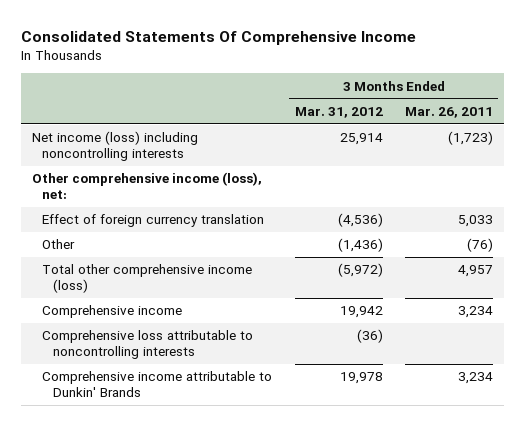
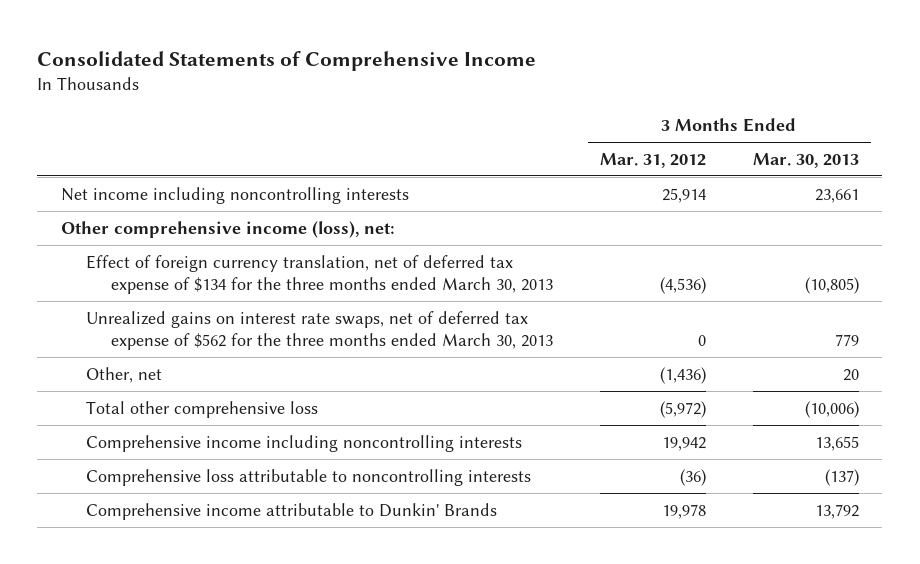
[20,30,416,45] Consolidated Statements Of Comprehensive Income -> [37,50,537,71] Consolidated Statements of Comprehensive Income
[404,106,493,118] Mar. 26, 2011 -> none
none -> [752,152,859,168] Mar. 30, 2013
[31,131,198,161] Net income (loss) including noncontrolling interests -> [60,186,409,204] Net income including noncontrolling interests
[42,214,265,228] Effect of foreign currency translation -> [85,254,553,294] Effect of foreign currency translation, net of deferred tax expense of $134 for the three months ended March 30, 2013
none -> [85,310,553,350] Unrealized gains on interest rate swaps, net of deferred tax expense of $562 for the three months ended March 30, 2013
[42,239,76,250] Other -> [85,366,162,383] Other, net
[42,264,253,293] Total other comprehensive income (loss) -> [85,400,318,418] Total other comprehensive loss
[42,305,183,319] Comprehensive income -> [85,434,522,452] Comprehensive income including noncontrolling interests

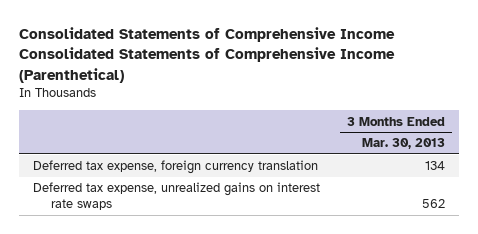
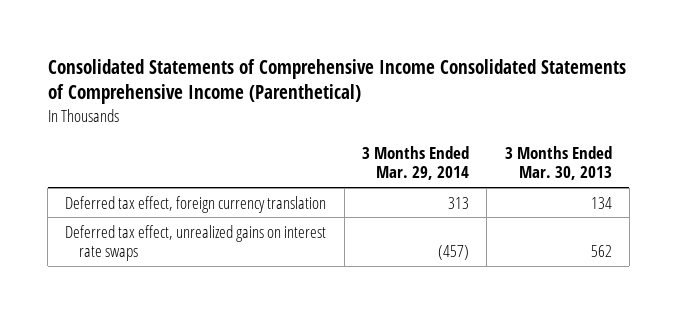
none -> [362,145,470,181] 3 Months Ended Mar. 29, 2014
[32,160,318,175] Deferred tax expense, foreign currency translation -> [65,195,327,213] Deferred tax effect, foreign currency translation
[32,182,320,211] Deferred tax expense, unrealized gains on interest rate swaps -> [65,224,327,261] Deferred tax effect, unrealized gains on interest rate swaps

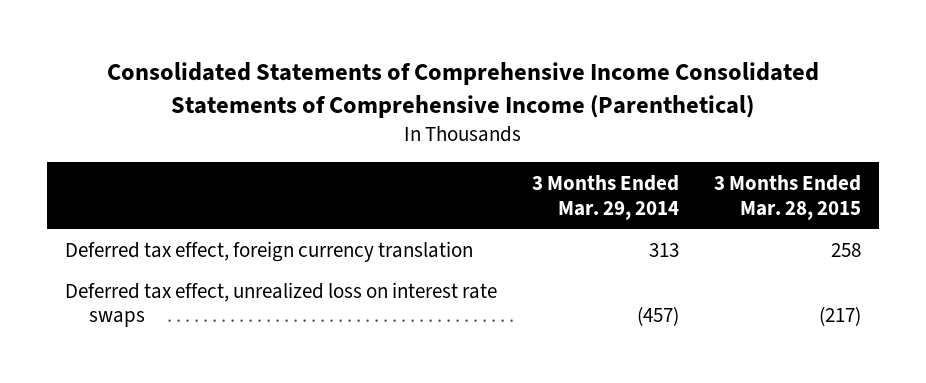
[504,145,612,181] 3 Months Ended Mar. 30, 2013 -> none
none -> [714,174,862,220] 3 Months Ended Mar. 28, 2015
[65,224,327,261] Deferred tax effect, unrealized gains on interest rate swaps -> [64,281,497,328] Deferred tax effect, unrealized loss on interest rate swaps

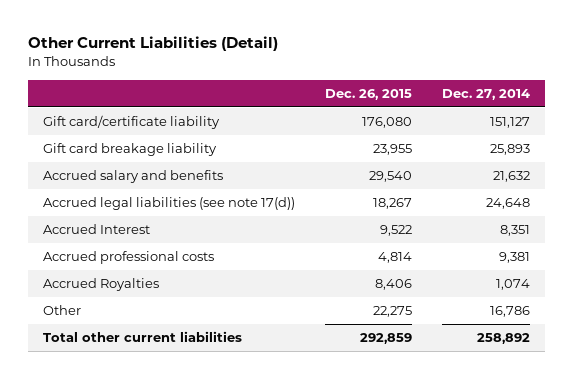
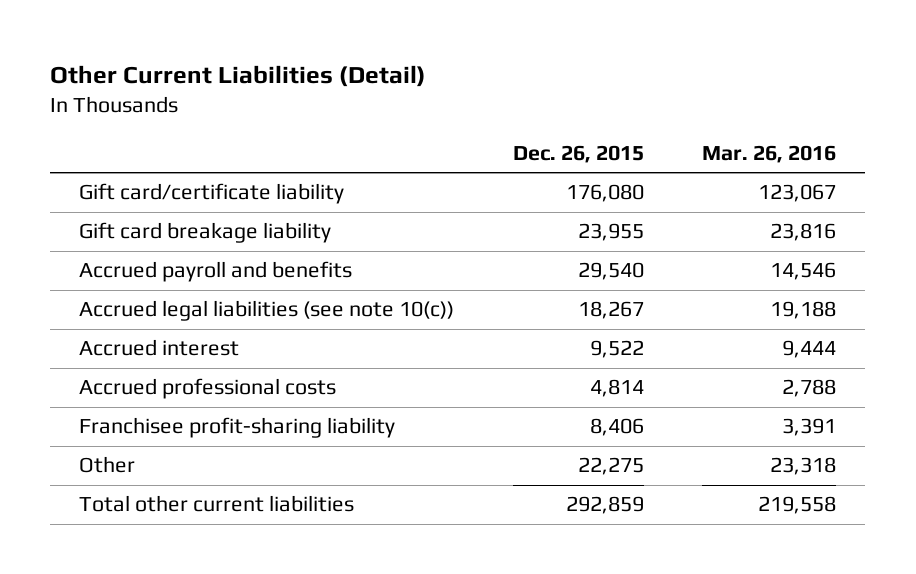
[441,88,530,100] Dec. 27, 2014 -> none
none -> [702,144,837,163] Mar. 26, 2016
[42,170,223,184] Accrued salary and benefits -> [79,261,353,283] Accrued payroll and benefits
[42,197,295,211] Accrued legal liabilities (see note 17(d)) -> [79,300,455,322] Accrued legal liabilities (see note 10(c))
[42,224,150,235] Accrued Interest -> [79,339,240,357] Accrued interest
[42,278,159,292] Accrued Royalties -> [79,417,396,439] Franchisee profit-sharing liability

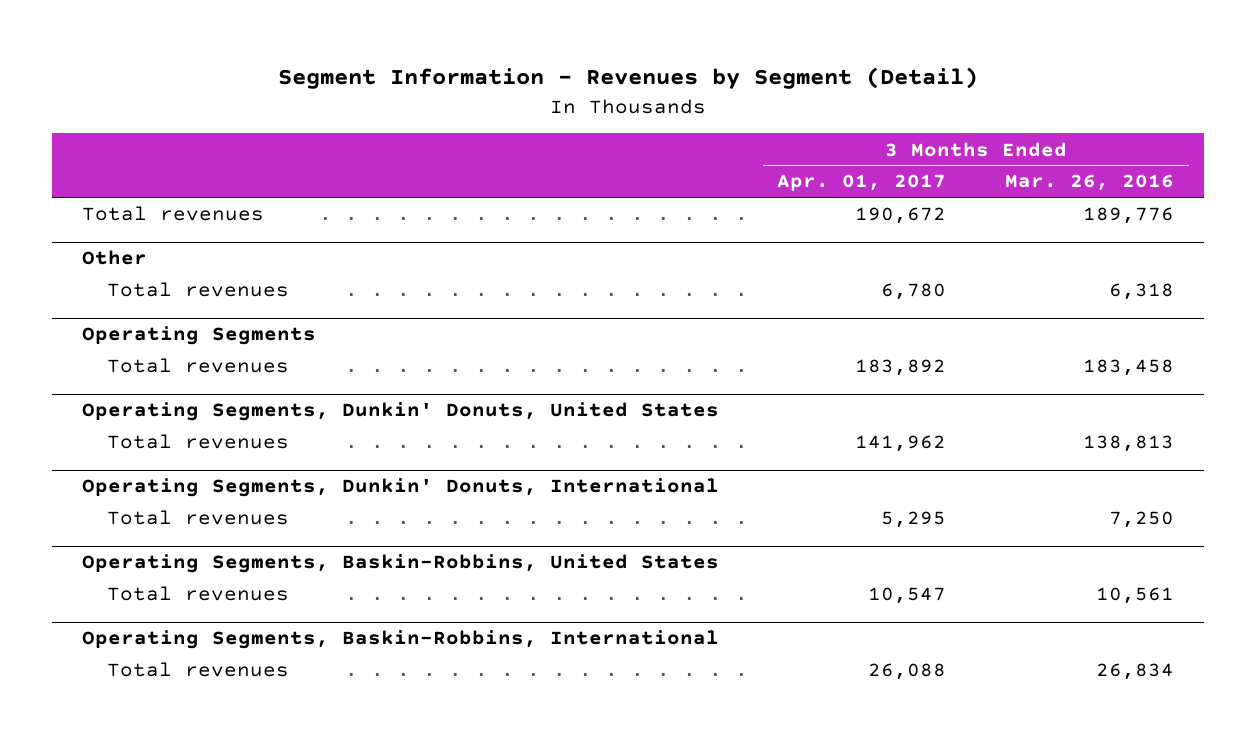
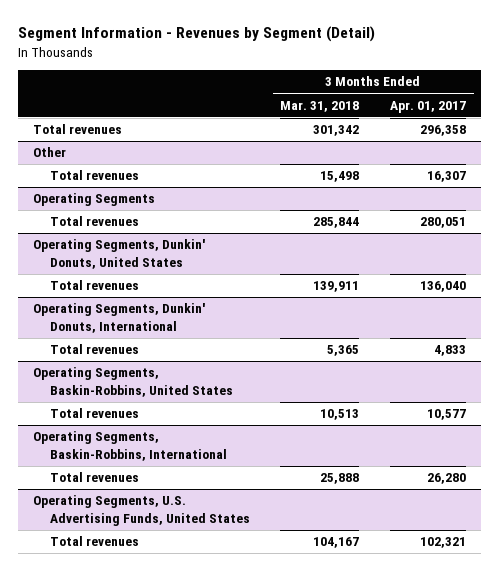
[1005,174,1175,192] Mar. 26, 2016 -> none
none -> [280,100,360,112] Mar. 31, 2018
[855,207,947,225] 190,672 -> [420,125,467,137] 296,358
[881,283,947,301] 6,780 -> [427,171,467,183] 16,307
[855,359,947,377] 183,892 -> [420,217,467,229] 280,051
[855,435,947,453] 141,962 -> [420,281,467,293] 136,040
[881,511,947,529] 5,295 -> [434,345,467,357] 4,833
[868,587,947,605] 10,547 -> [427,409,467,421] 10,577
[868,663,947,681] 26,088 -> [427,473,467,485] 26,280
none -> [33,495,250,526] Operating Segments, U.S. Advertising Funds, United States
none -> [49,536,139,547] Total revenues

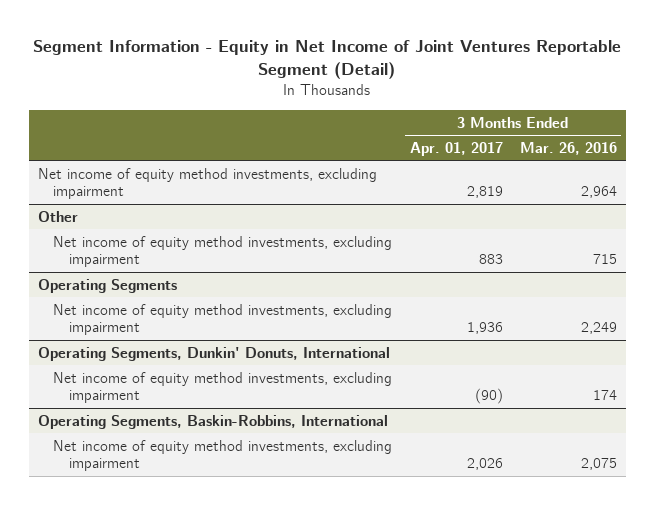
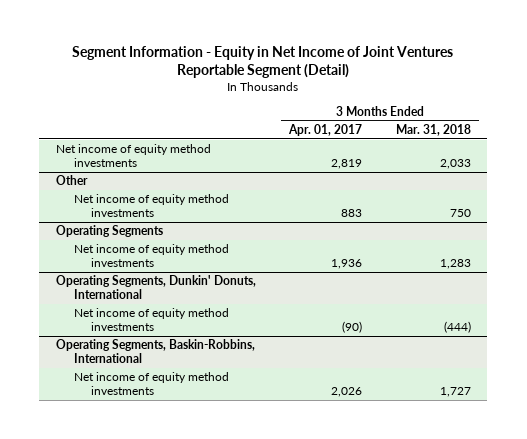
[519,141,617,155] Mar. 26, 2016 -> none
none -> [395,123,471,136] Mar. 31, 2018
[37,167,377,200] Net income of equity method investments, excluding impairment -> [56,144,212,167] Net income of equity method investments
[53,235,393,268] Net income of equity method investments, excluding impairment -> [73,194,229,217] Net income of equity method investments
[53,303,393,336] Net income of equity method investments, excluding impairment -> [73,244,229,267] Net income of equity method investments
[53,371,393,404] Net income of equity method investments, excluding impairment -> [73,308,229,331] Net income of equity method investments
[53,439,393,472] Net income of equity method investments, excluding impairment -> [73,372,229,395] Net income of equity method investments

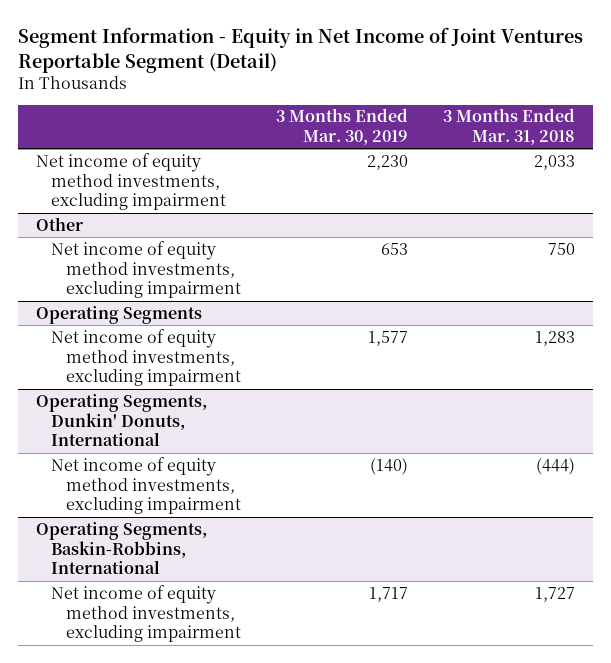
[288,123,363,136] Apr. 01, 2017 -> none
none -> [276,108,409,146] 3 Months Ended Mar. 30, 2019
[56,144,212,167] Net income of equity method investments -> [36,152,226,211] Net income of equity method investments, excluding impairment
[73,194,229,217] Net income of equity method investments -> [50,240,241,299] Net income of equity method investments, excluding impairment
[73,244,229,267] Net income of equity method investments -> [50,328,241,387] Net income of equity method investments, excluding impairment
[73,308,229,331] Net income of equity method investments -> [50,456,241,515] Net income of equity method investments, excluding impairment
[73,372,229,395] Net income of equity method investments -> [50,584,241,643] Net income of equity method investments, excluding impairment

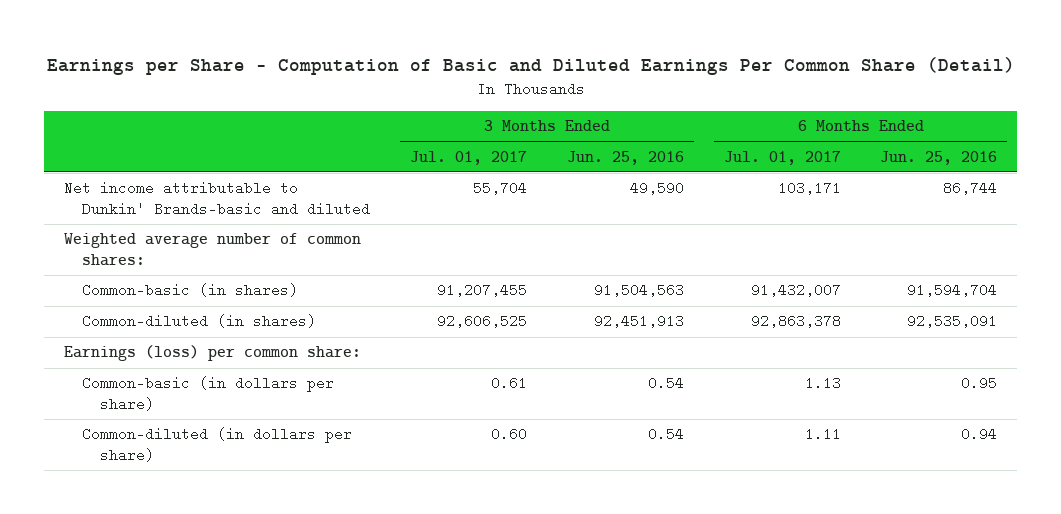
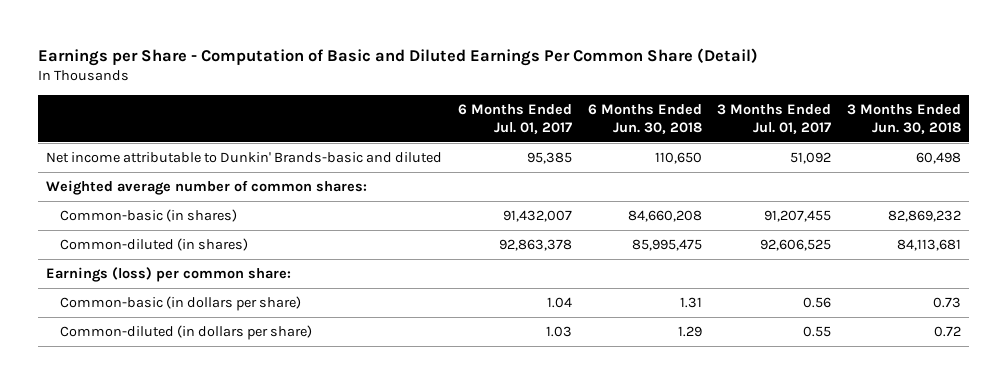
[566,150,684,165] Jun. 25, 2016 -> none
[880,150,998,165] Jun. 25, 2016 -> none
none -> [587,103,702,134] 6 Months Ended Jun. 30, 2018
none -> [847,103,962,134] 3 Months Ended Jun. 30, 2018
[472,181,527,196] 55,704 -> [790,152,832,165] 51,092
[777,181,841,196] 103,171 -> [526,152,572,165] 95,385
[490,376,527,391] 0.61 -> [803,297,832,309] 0.56
[804,376,841,391] 1.13 -> [546,297,572,309] 1.04
[490,427,527,442] 0.60 -> [803,326,832,338] 0.55
[804,427,841,442] 1.11 -> [545,326,572,338] 1.03

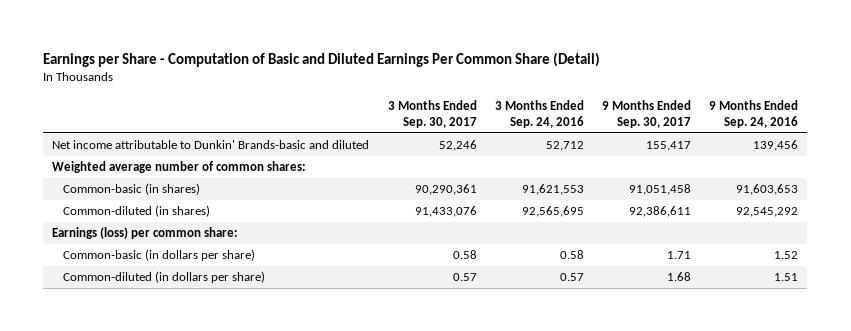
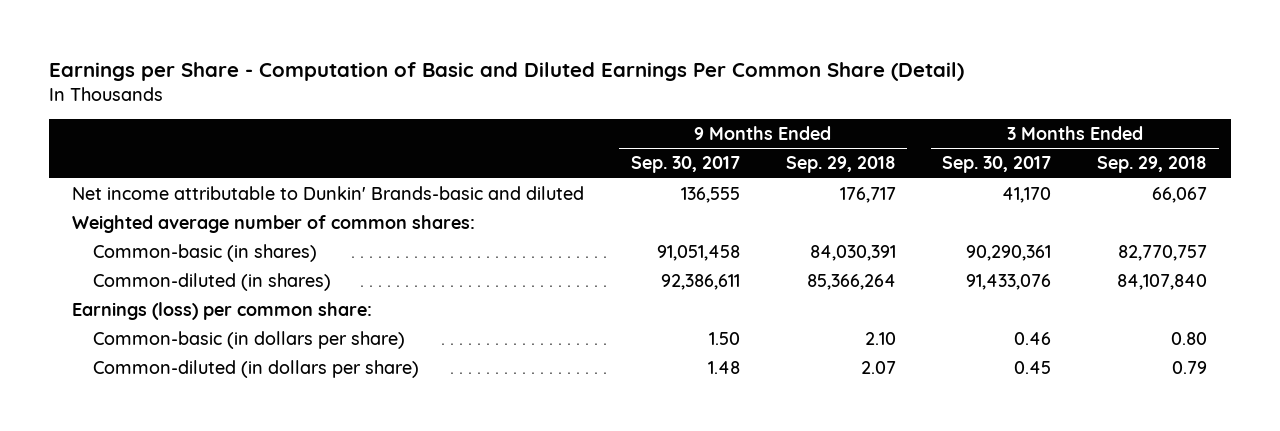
[494,99,584,128] 3 Months Ended Sep. 24, 2016 -> none
[709,99,799,128] 9 Months Ended Sep. 24, 2016 -> none
none -> [785,156,896,174] Sep. 29, 2018
none -> [1097,156,1208,174] Sep. 29, 2018
[438,140,477,152] 52,246 -> [1002,187,1052,204] 41,170
[646,141,692,152] 155,417 -> [680,187,740,204] 136,555
[452,250,477,260] 0.58 -> [1014,332,1052,346] 0.46
[667,251,692,260] 1.71 -> [708,332,740,346] 1.50
[452,273,477,282] 0.57 -> [1014,361,1052,375] 0.45
[667,272,692,282] 1.68 -> [707,361,740,375] 1.48

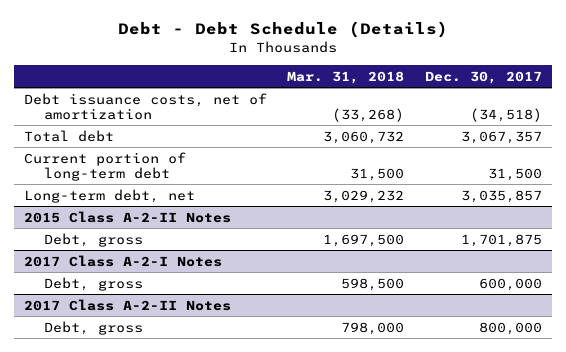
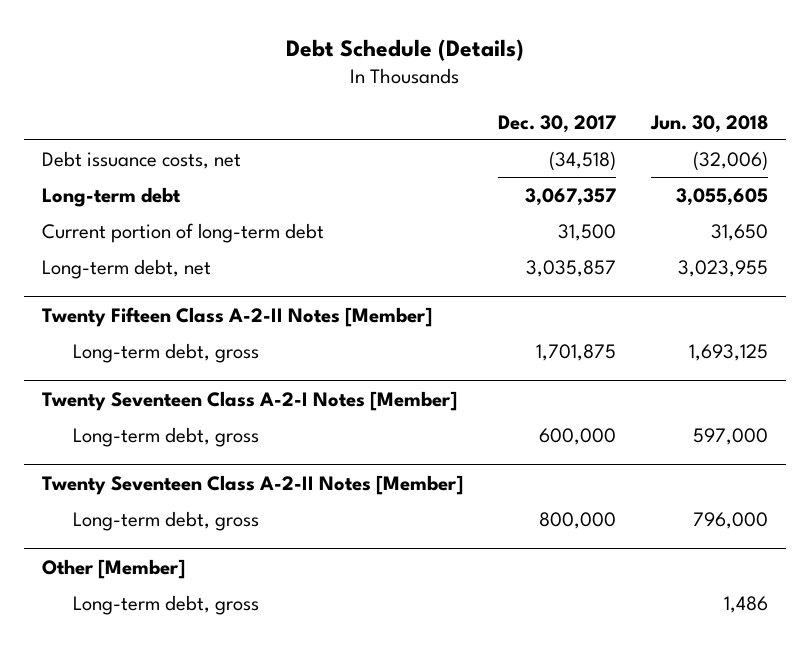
[117,21,448,39] Debt - Debt Schedule (Details) -> [286,38,525,61] Debt Schedule (Details)
[287,70,405,84] Mar. 31, 2018 -> none
none -> [650,114,769,133] Jun. 30, 2018
[24,92,268,120] Debt issuance costs, net of amortization -> [41,150,241,169] Debt issuance costs, net
[24,129,115,142] Total debt -> [41,186,181,207] Long-term debt
[24,210,232,223] 2015 Class A-2-II Notes -> [41,306,432,327] Twenty Fifteen Class A-2-II Notes [Member]
[44,232,144,247] Debt, gross -> [72,342,259,363] Long-term debt, gross
[24,254,223,267] 2017 Class A-2-I Notes -> [41,390,457,411] Twenty Seventeen Class A-2-I Notes [Member]
[44,276,144,291] Debt, gross -> [72,426,259,447] Long-term debt, gross
[24,298,232,311] 2017 Class A-2-II Notes -> [41,474,463,495] Twenty Seventeen Class A-2-II Notes [Member]
[44,320,144,335] Debt, gross -> [72,510,259,531] Long-term debt, gross
none -> [41,558,185,579] Other [Member]
none -> [72,594,259,615] Long-term debt, gross

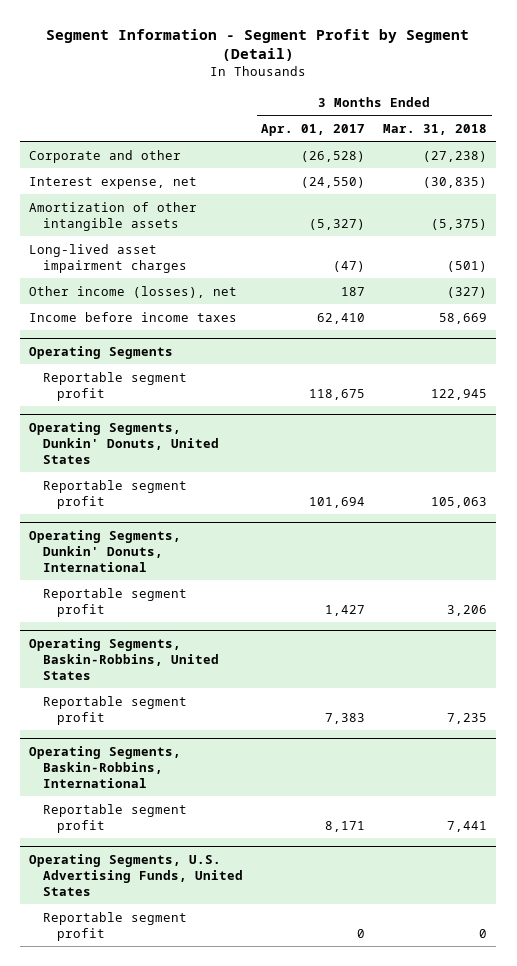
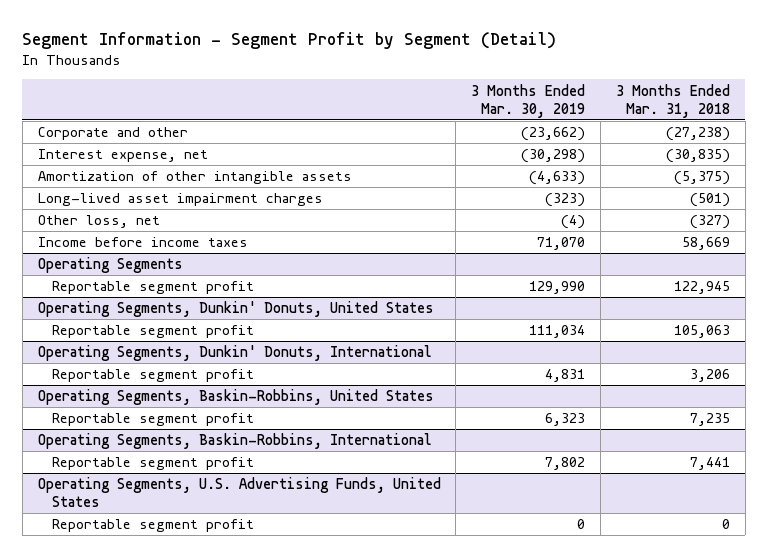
[261,123,366,136] Apr. 01, 2017 -> none
none -> [471,83,586,118] 3 Months Ended Mar. 30, 2019
[29,285,238,298] Other income (losses), net -> [37,215,160,229] Other loss, net

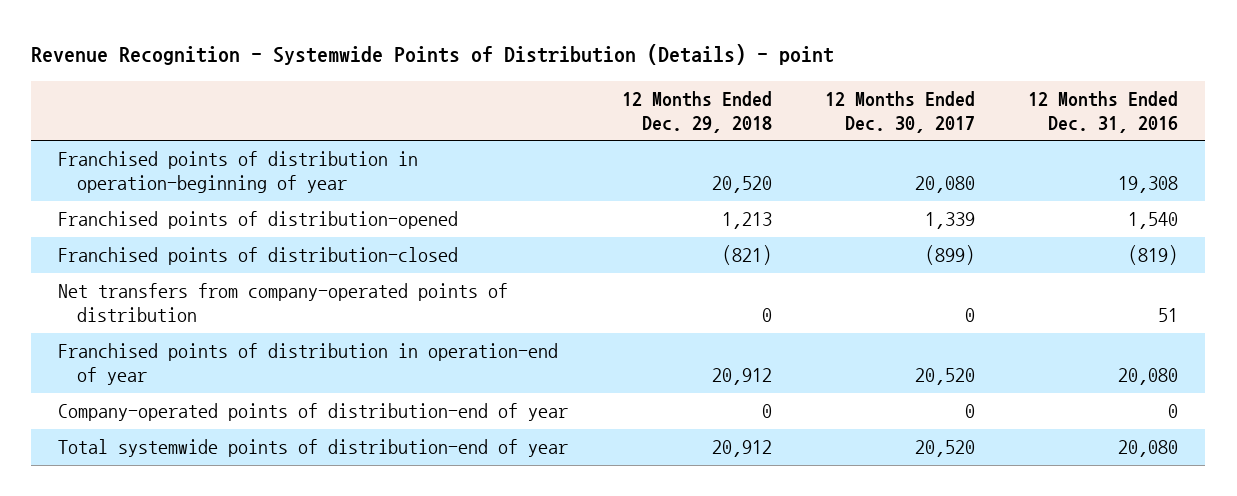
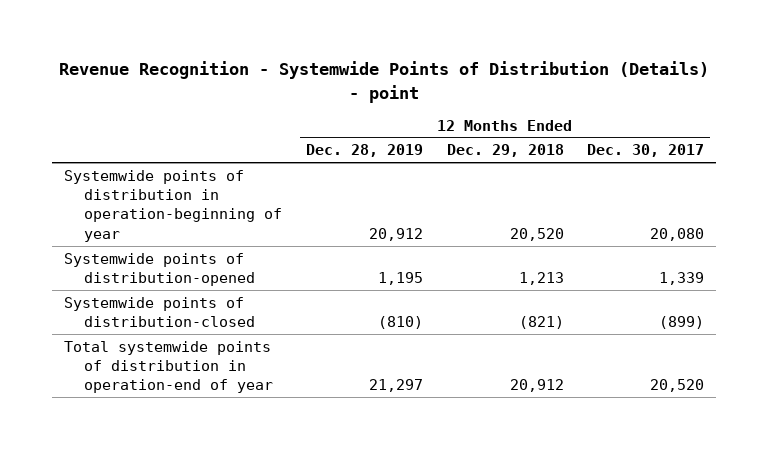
[1028,90,1179,133] 12 Months Ended Dec. 31, 2016 -> none
none -> [305,144,423,158] Dec. 28, 2019
[58,283,509,323] Net transfers from company-operated points of distribution -> none
[58,403,569,422] Company-operated points of distribution-end of year -> none
[58,439,569,458] Total systemwide points of distribution-end of year -> none
[58,151,419,194] Franchised points of distribution in operation-beginning of year -> [63,169,283,242] Systemwide points of distribution in operation-beginning of year
[58,211,459,230] Franchised points of distribution-opened -> [63,252,256,287] Systemwide points of distribution-opened
[58,247,459,266] Franchised points of distribution-closed -> [63,296,256,328] Systemwide points of distribution-closed
[58,343,559,386] Franchised points of distribution in operation-end of year -> [63,340,274,394] Total systemwide points of distribution in operation-end of year

